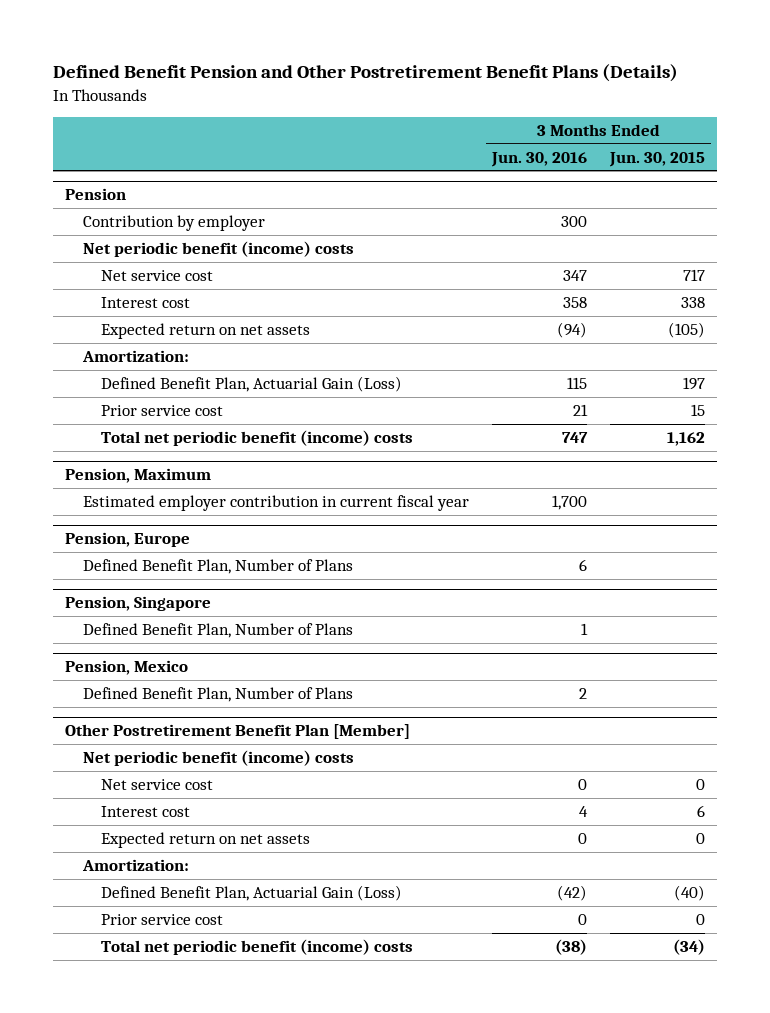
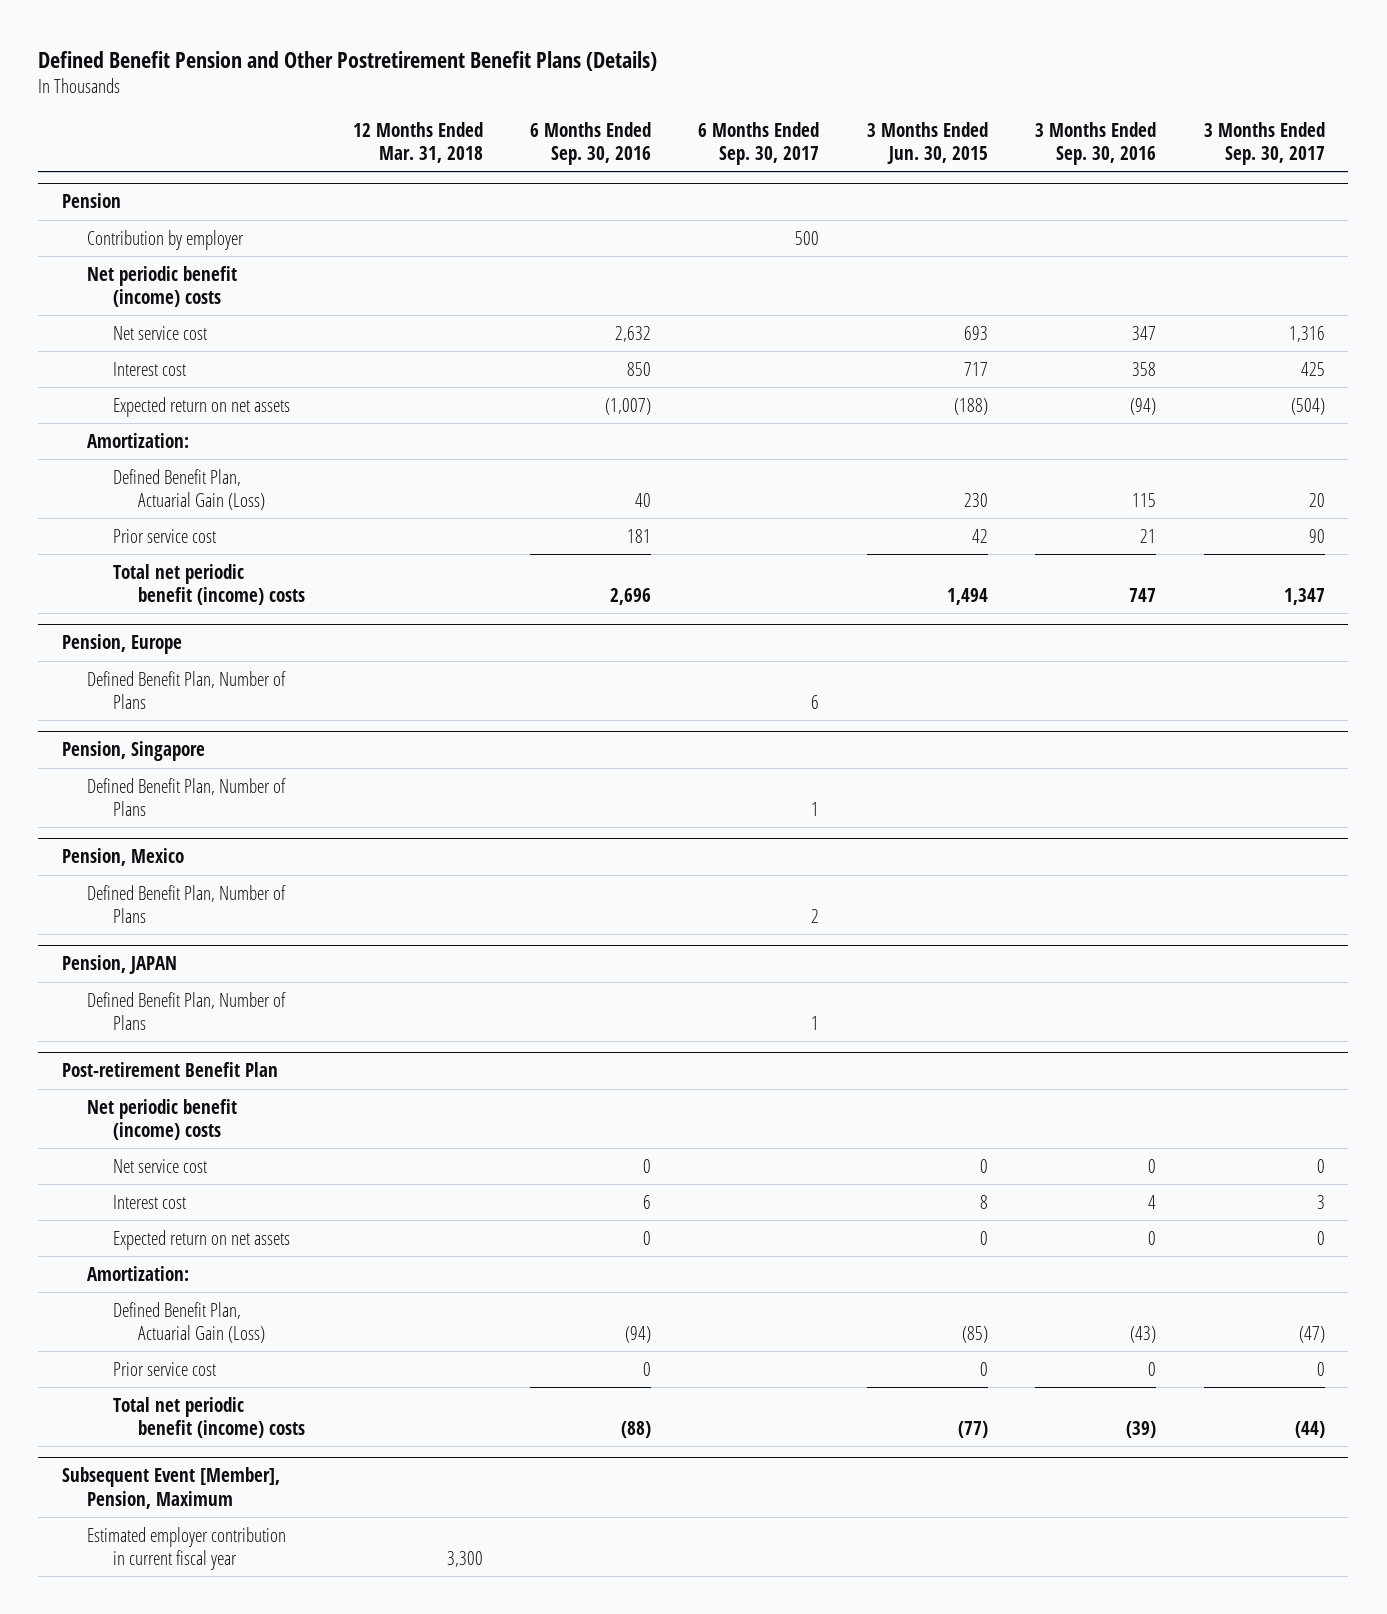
[490,151,587,167] Jun. 30, 2016 -> none
none -> [352,121,483,164] 12 Months Ended Mar. 31, 2018
none -> [530,121,652,166] 6 Months Ended Sep. 30, 2016
none -> [698,121,820,166] 6 Months Ended Sep. 30, 2017
none -> [1035,121,1157,166] 3 Months Ended Sep. 30, 2016
none -> [1203,121,1325,166] 3 Months Ended Sep. 30, 2017
[683,268,706,281] 717 -> [963,325,988,340] 693
[681,296,706,308] 338 -> [963,361,988,376] 717
[668,321,706,338] (105) -> [953,397,988,415] (188)
[64,468,211,484] Pension, Maximum -> none
[82,494,469,511] Estimated employer contribution in current fiscal year -> none
[683,376,706,390] 197 -> [963,493,988,508] 230
[691,403,706,416] 15 -> [971,528,988,543] 42
[667,431,706,446] 1,162 -> [946,588,988,606] 1,494
none -> [62,955,178,975] Pension, JAPAN
none -> [87,991,287,1031] Defined Benefit Plan, Number of Plans
[64,724,410,740] Other Postretirement Benefit Plan [Member] -> [62,1062,279,1078] Post-retirement Benefit Plan
[697,804,706,817] 6 -> [979,1194,988,1209] 8
[674,884,706,901] (40) -> [961,1326,988,1344] (85)
[673,938,706,955] (34) -> [957,1421,988,1439] (77)
none -> [62,1467,281,1509] Subsequent Event [Member], Pension, Maximum
none -> [87,1526,287,1571] Estimated employer contribution in current fiscal year

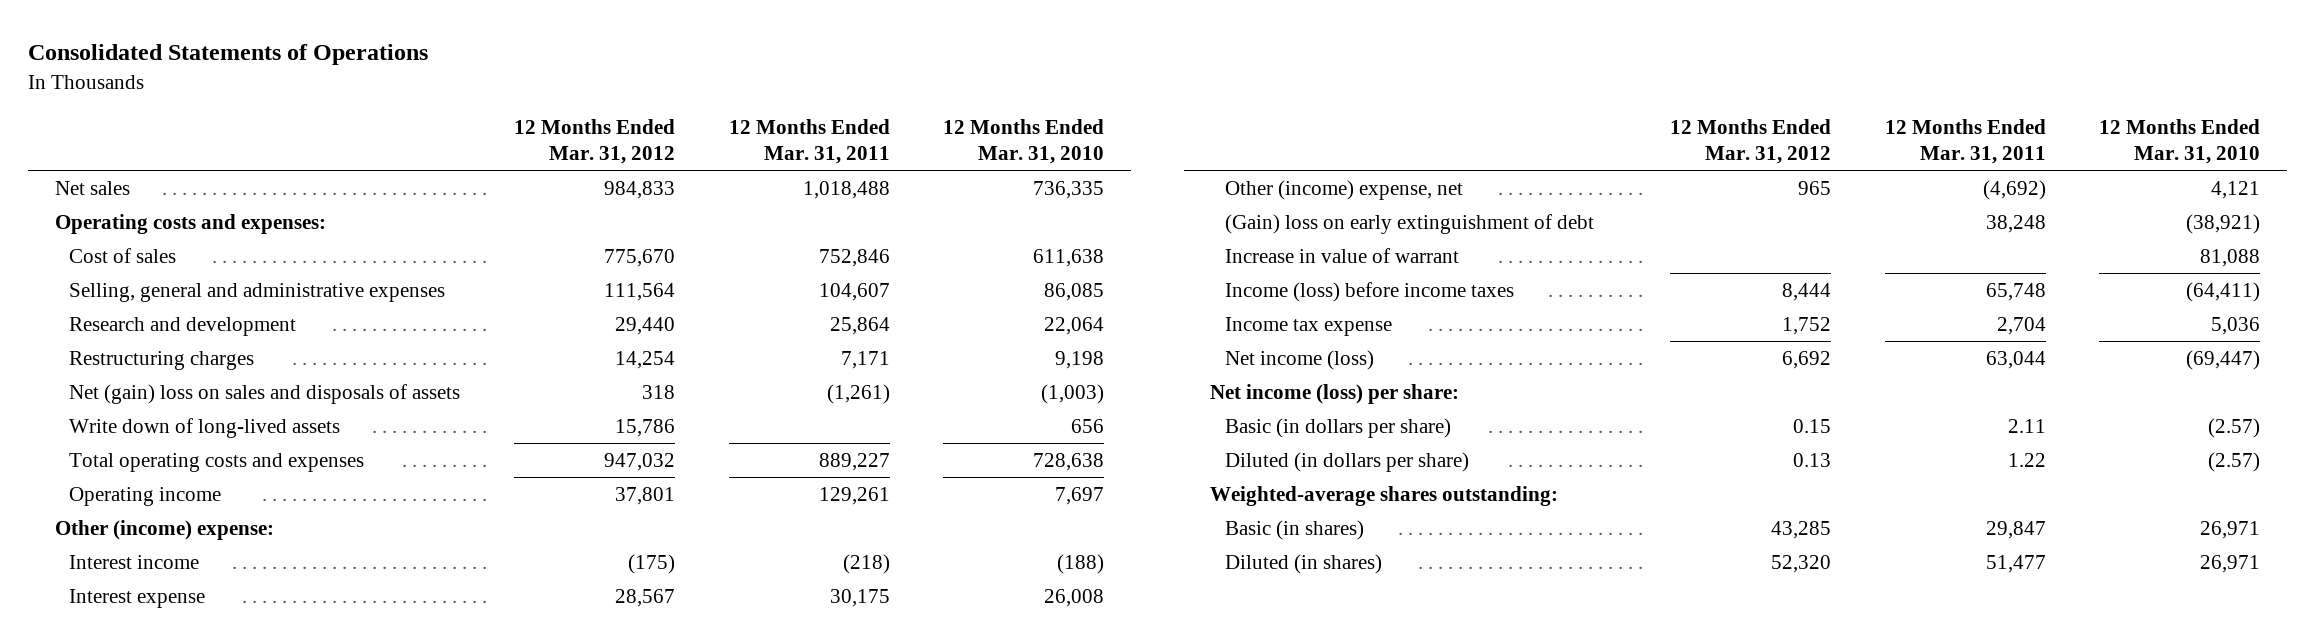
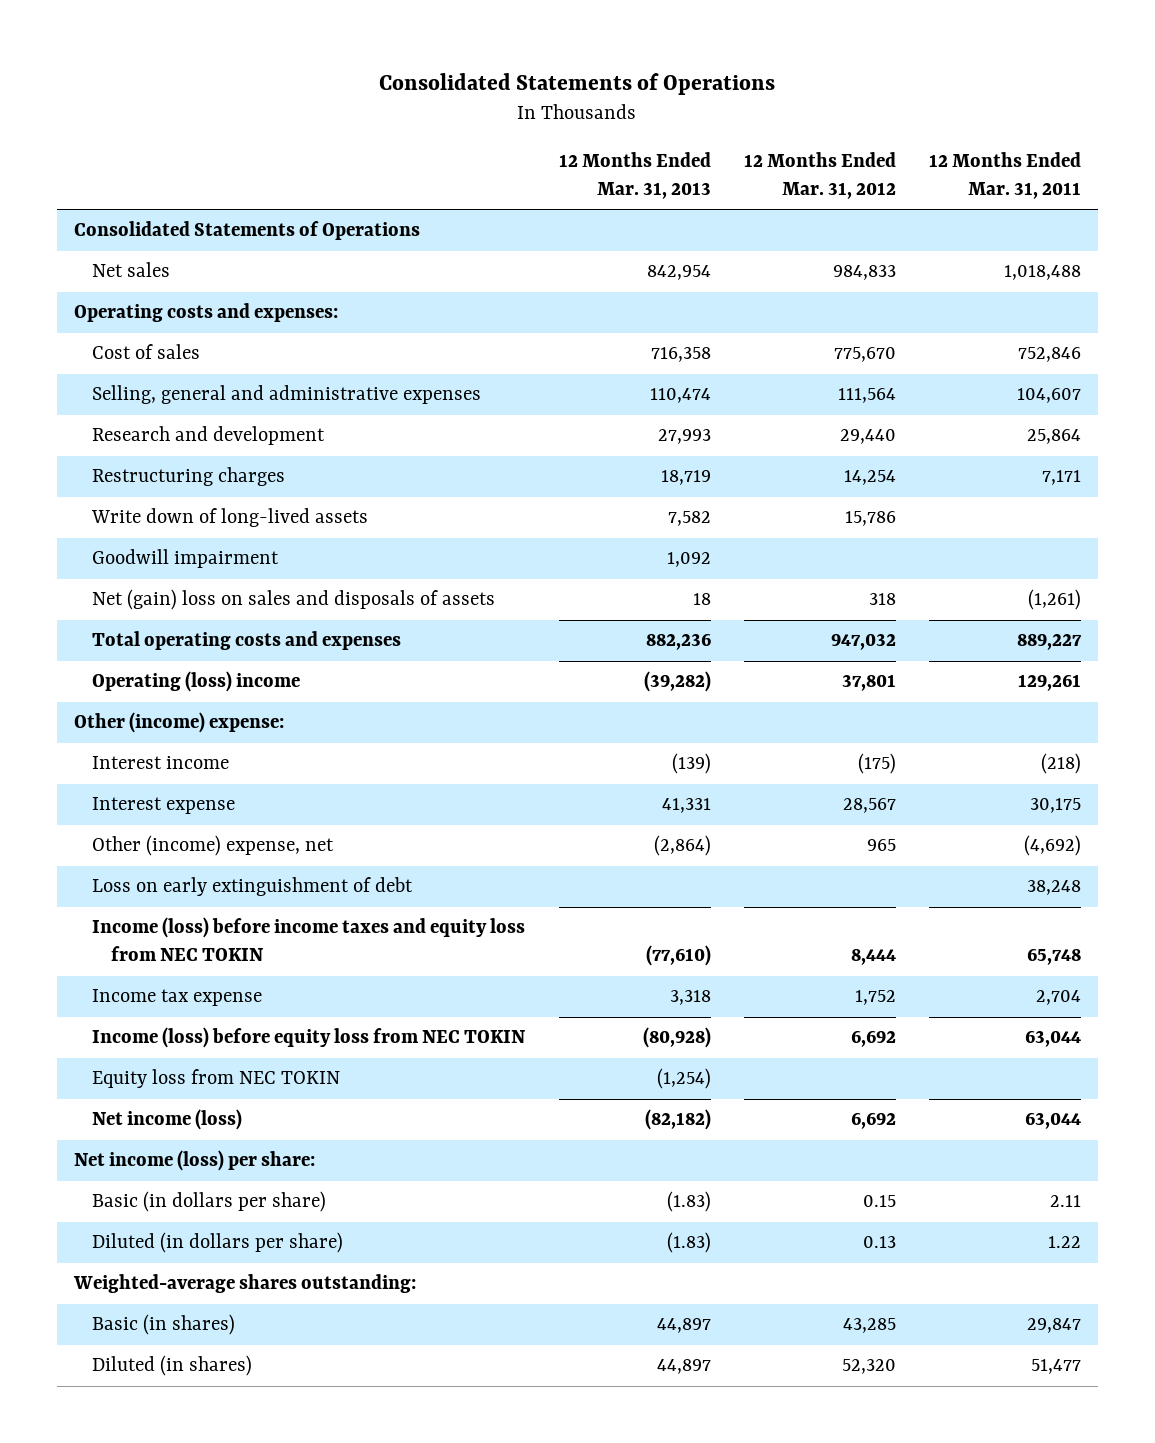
[943,118,1105,164] 12 Months Ended Mar. 31, 2010 -> none
none -> [558,152,711,200] 12 Months Ended Mar. 31, 2013
none -> [73,221,420,241] Consolidated Statements of Operations
none -> [92,549,280,569] Goodwill impairment
[69,384,461,405] Net (gain) loss on sales and disposals of assets -> [92,589,496,611] Net (gain) loss on sales and disposals of assets
[69,487,222,507] Operating income -> [92,671,301,693] Operating (loss) income
[1225,248,1460,264] Increase in value of warrant -> none
[1225,214,1595,235] (Gain) loss on early extinguishment of debt -> [92,877,414,897] Loss on early extinguishment of debt
[1225,282,1515,303] Income (loss) before income taxes -> [92,917,526,962] Income (loss) before income taxes and equity loss from NEC TOKIN
none -> [92,1027,526,1049] Income (loss) before equity loss from NEC TOKIN
none -> [92,1069,341,1089] Equity loss from NEC TOKIN

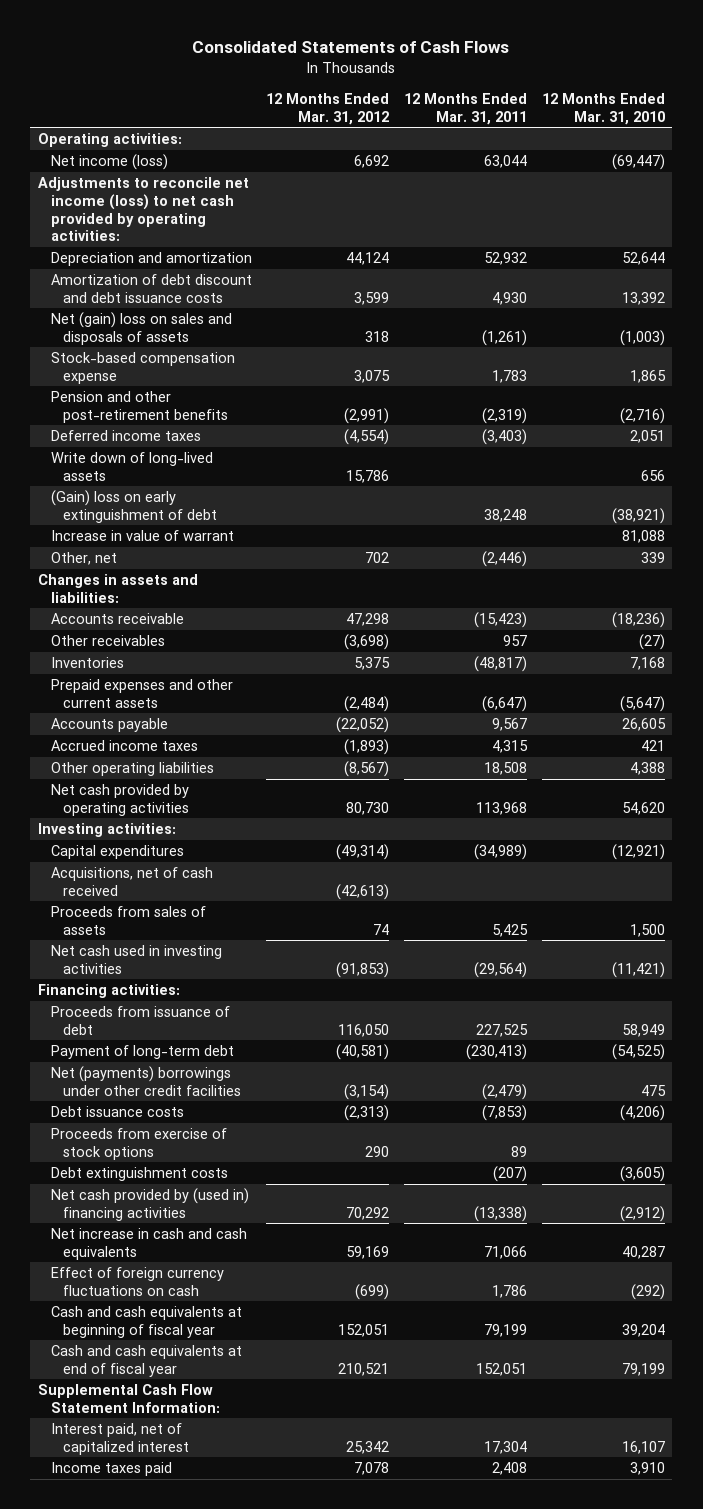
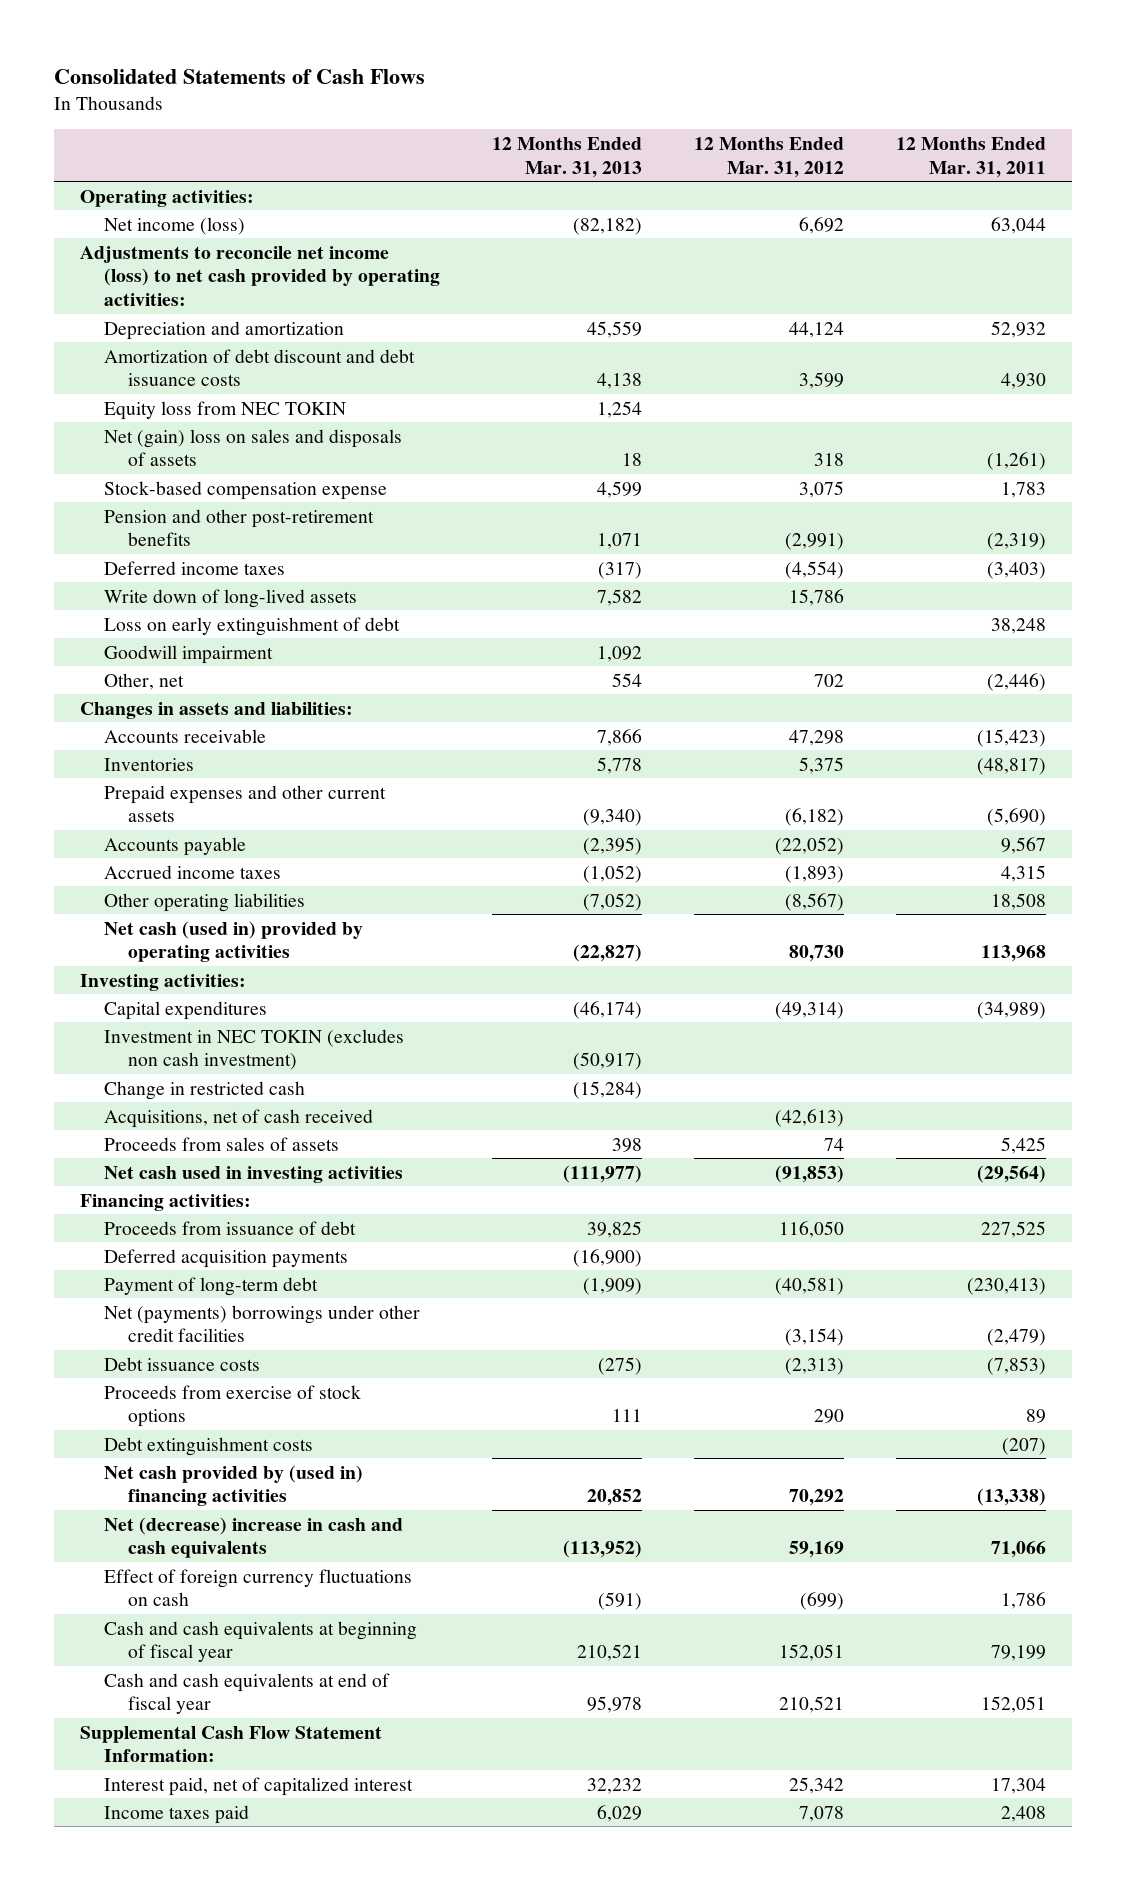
[541,92,665,125] 12 Months Ended Mar. 31, 2010 -> none
none -> [492,136,643,178] 12 Months Ended Mar. 31, 2013
none -> [104,400,347,420] Equity loss from NEC TOKIN
[50,530,234,542] Increase in value of warrant -> none
[50,490,218,523] (Gain) loss on early extinguishment of debt -> [104,616,401,636] Loss on early extinguishment of debt
none -> [104,644,274,664] Goodwill impairment
[50,635,165,647] Other receivables -> none
[344,695,390,712] (2,484) -> [785,808,845,827] (6,182)
[482,695,528,712] (6,647) -> [987,808,1047,827] (5,690)
[50,784,190,816] Net cash provided by operating activities -> [104,920,364,963] Net cash (used in) provided by operating activities
none -> [104,1028,405,1071] Investment in NEC TOKIN (excludes non cash investment)
none -> [104,1080,306,1100] Change in restricted cash
none -> [104,1248,349,1268] Deferred acquisition payments
[50,1228,247,1260] Net increase in cash and cash equivalents -> [104,1516,404,1559] Net (decrease) increase in cash and cash equivalents

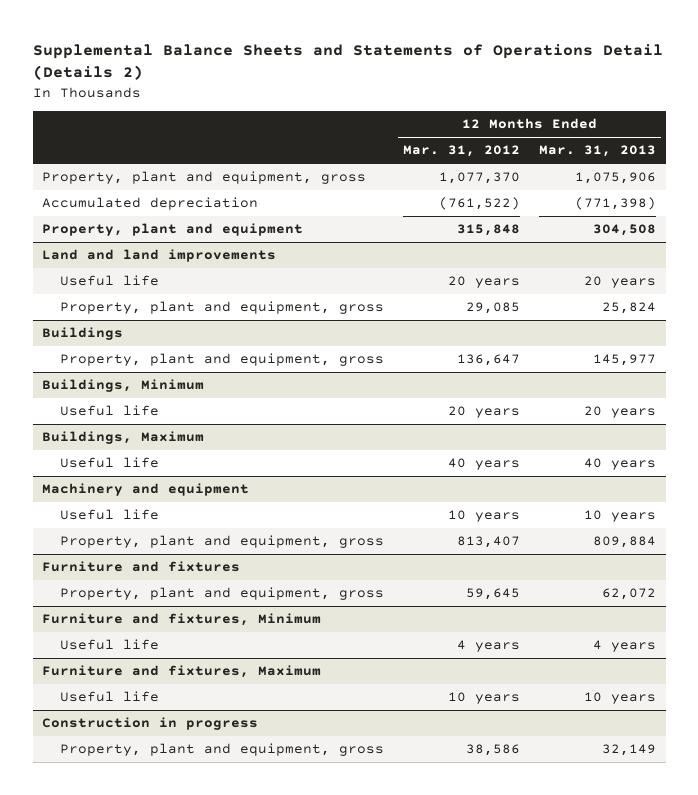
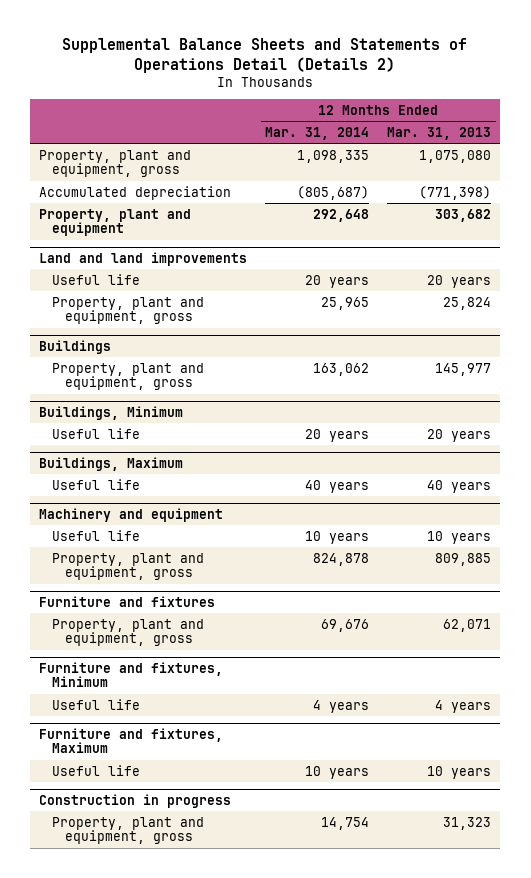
[403,145,521,158] Mar. 31, 2012 -> none
none -> [265,127,370,141] Mar. 31, 2014
[575,172,657,185] 1,075,906 -> [419,149,492,163] 1,075,080
[593,224,657,237] 304,508 -> [435,208,492,222] 303,682
[593,536,657,549] 809,884 -> [435,552,492,566] 809,885
[602,588,657,601] 62,072 -> [443,618,492,632] 62,071
[602,744,657,757] 32,149 -> [443,816,492,830] 31,323

